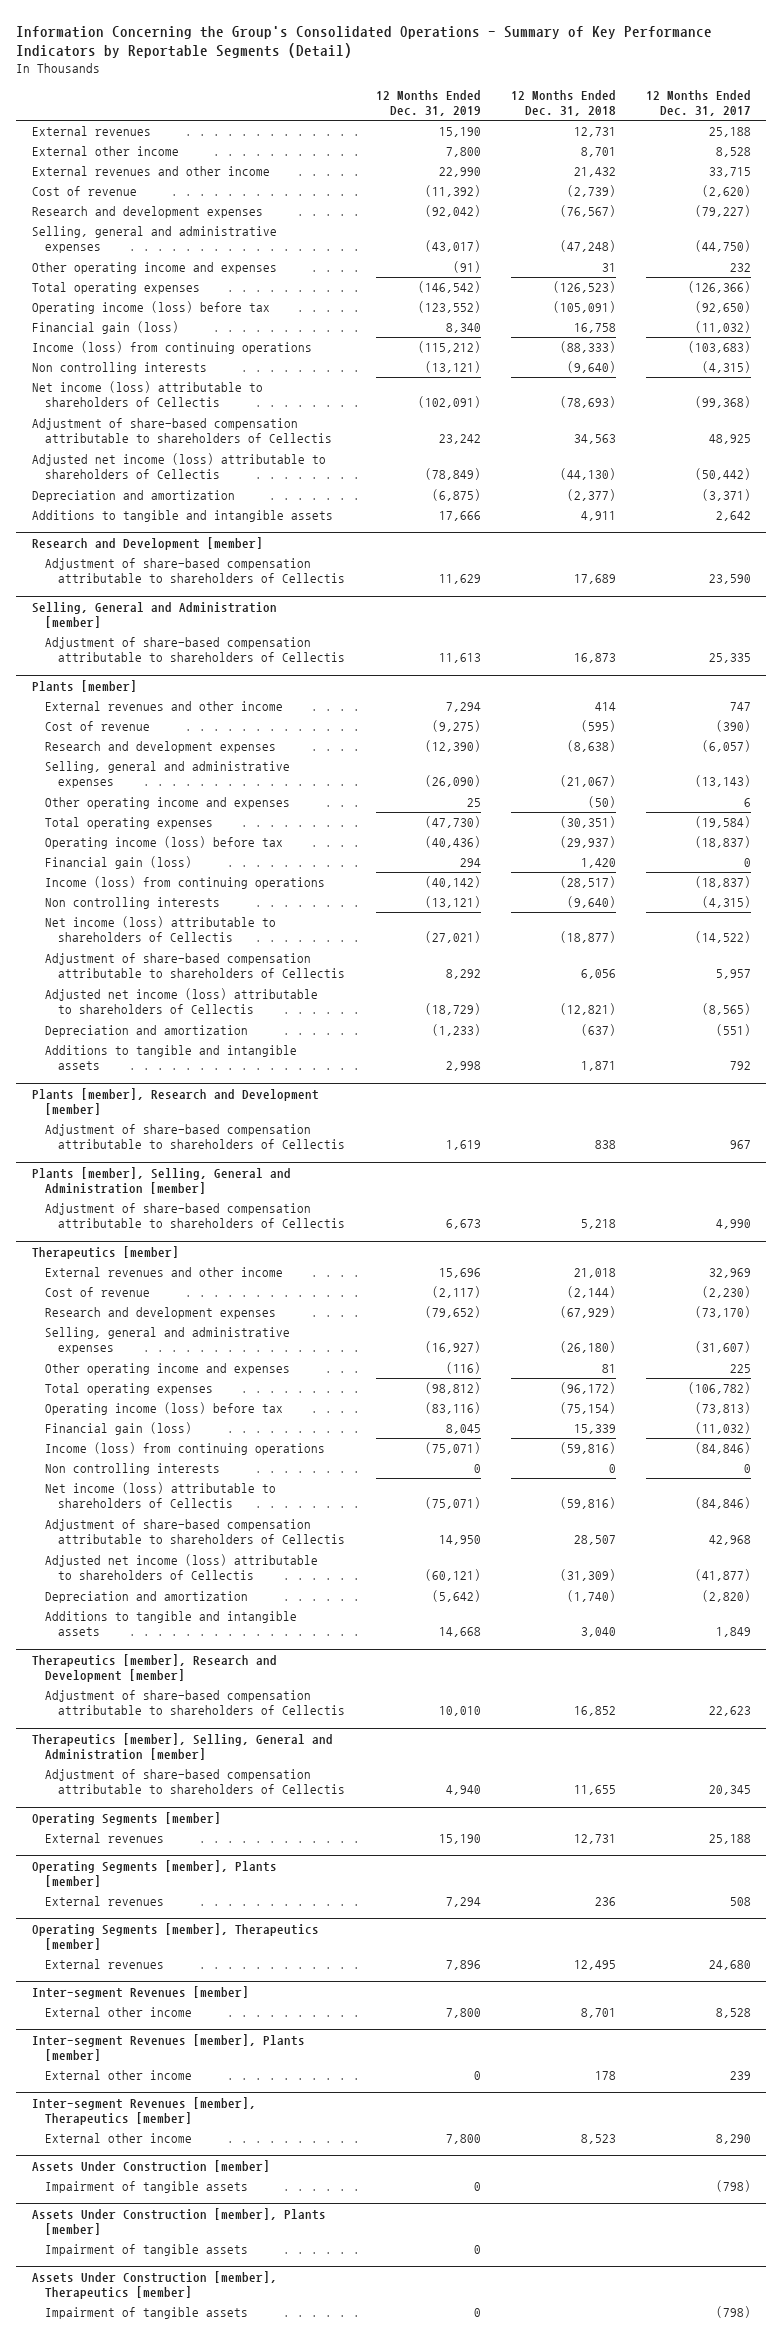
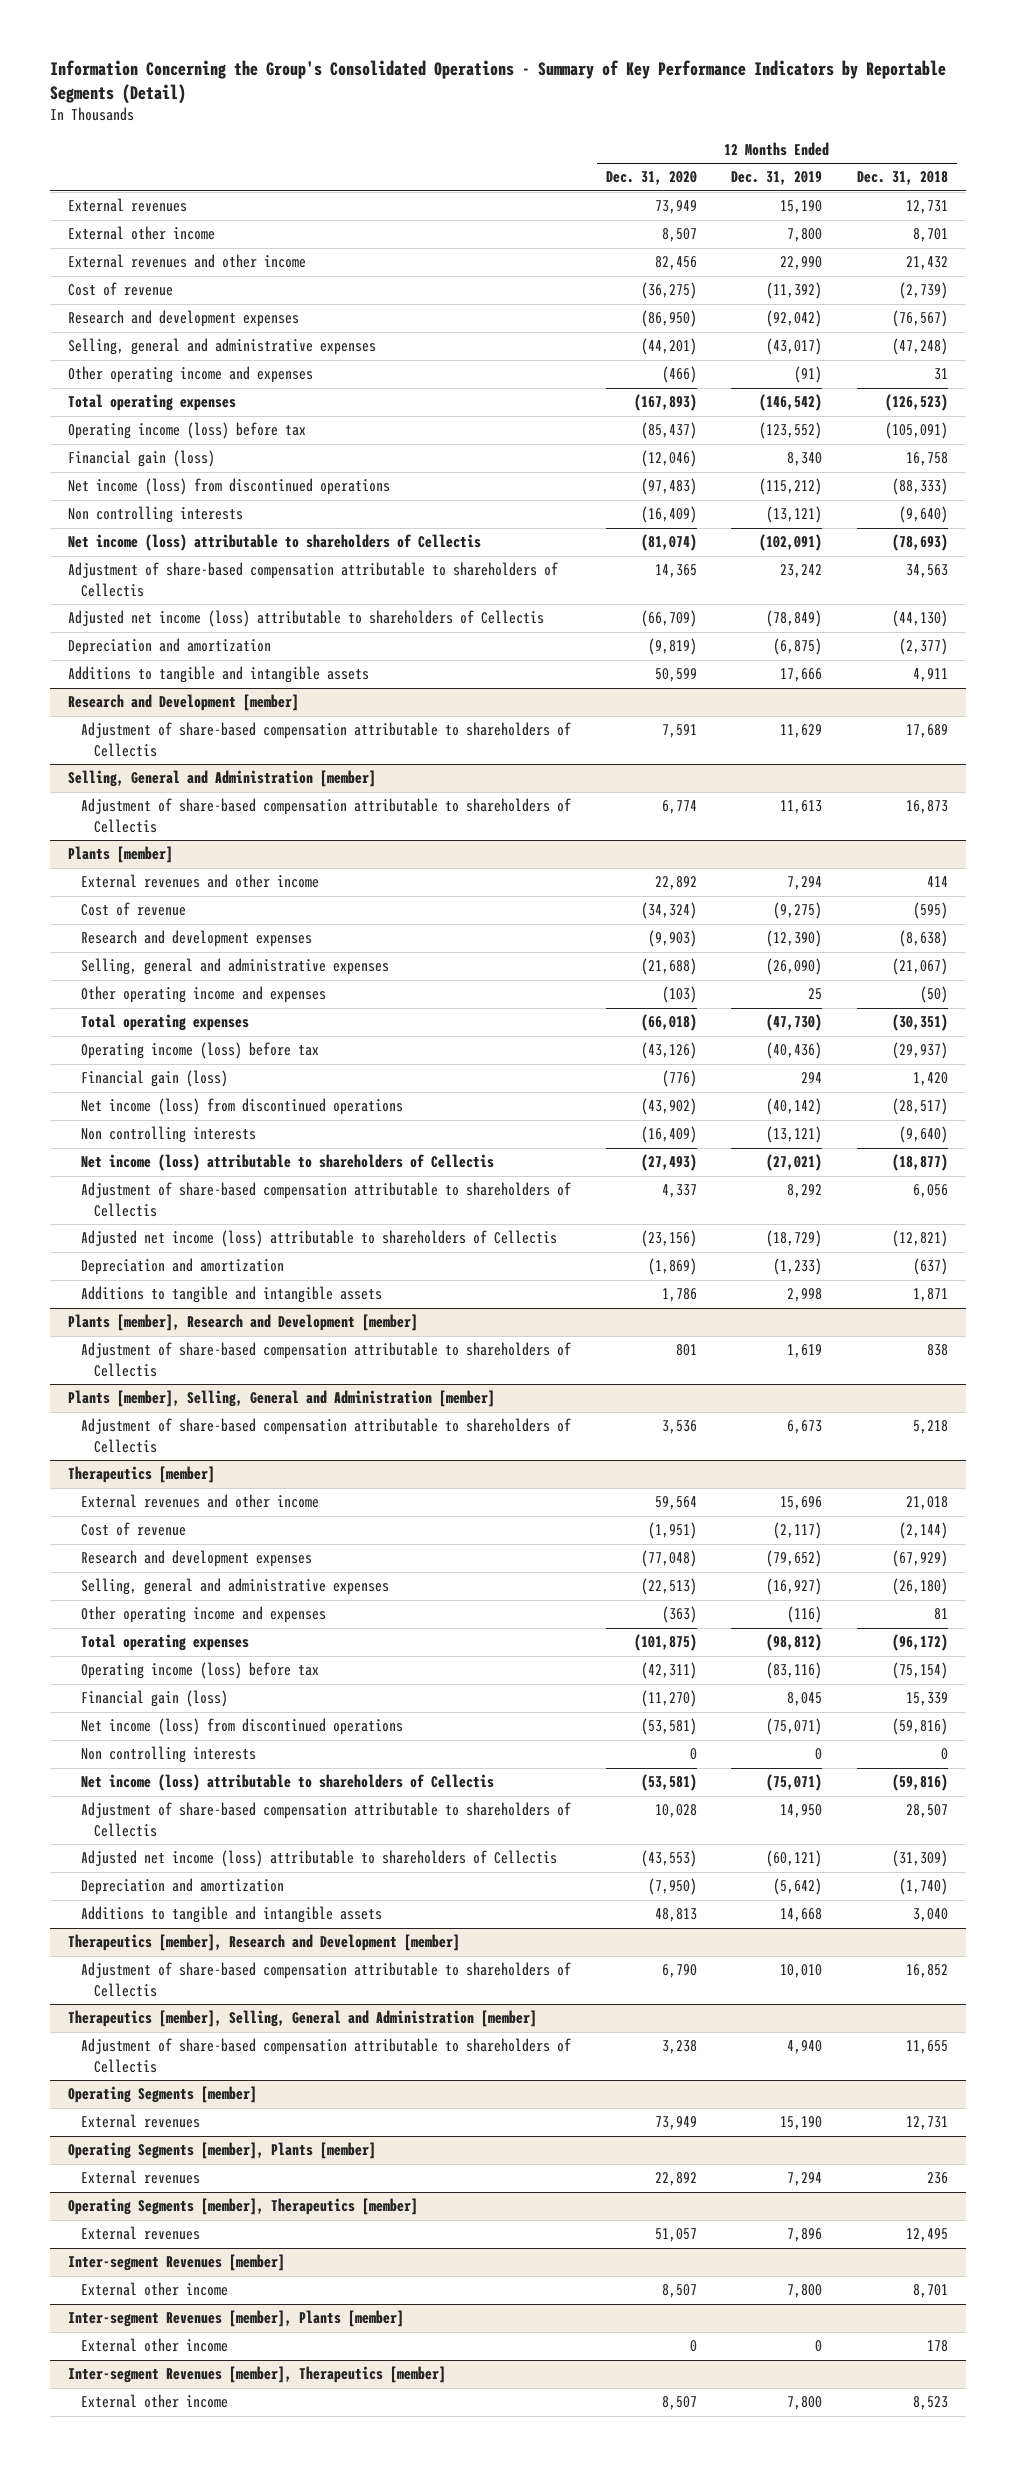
[646,89,752,116] 12 Months Ended Dec. 31, 2017 -> none
none -> [605,171,697,186] Dec. 31, 2020
[31,341,312,355] Income (loss) from continuing operations -> [67,478,390,496] Net income (loss) from discontinued operations
[44,876,325,890] Income (loss) from continuing operations -> [80,1098,403,1116] Net income (loss) from discontinued operations
[44,1442,325,1456] Income (loss) from continuing operations -> [80,1718,403,1736] Net income (loss) from discontinued operations
[31,2159,270,2172] Assets Under Construction [member] -> none
[44,2181,248,2194] Impairment of tangible assets -> none
[31,2207,326,2235] Assets Under Construction [member], Plants [member] -> none
[44,2244,248,2257] Impairment of tangible assets -> none
[31,2270,277,2299] Assets Under Construction [member], Therapeutics [member] -> none
[44,2307,248,2320] Impairment of tangible assets -> none

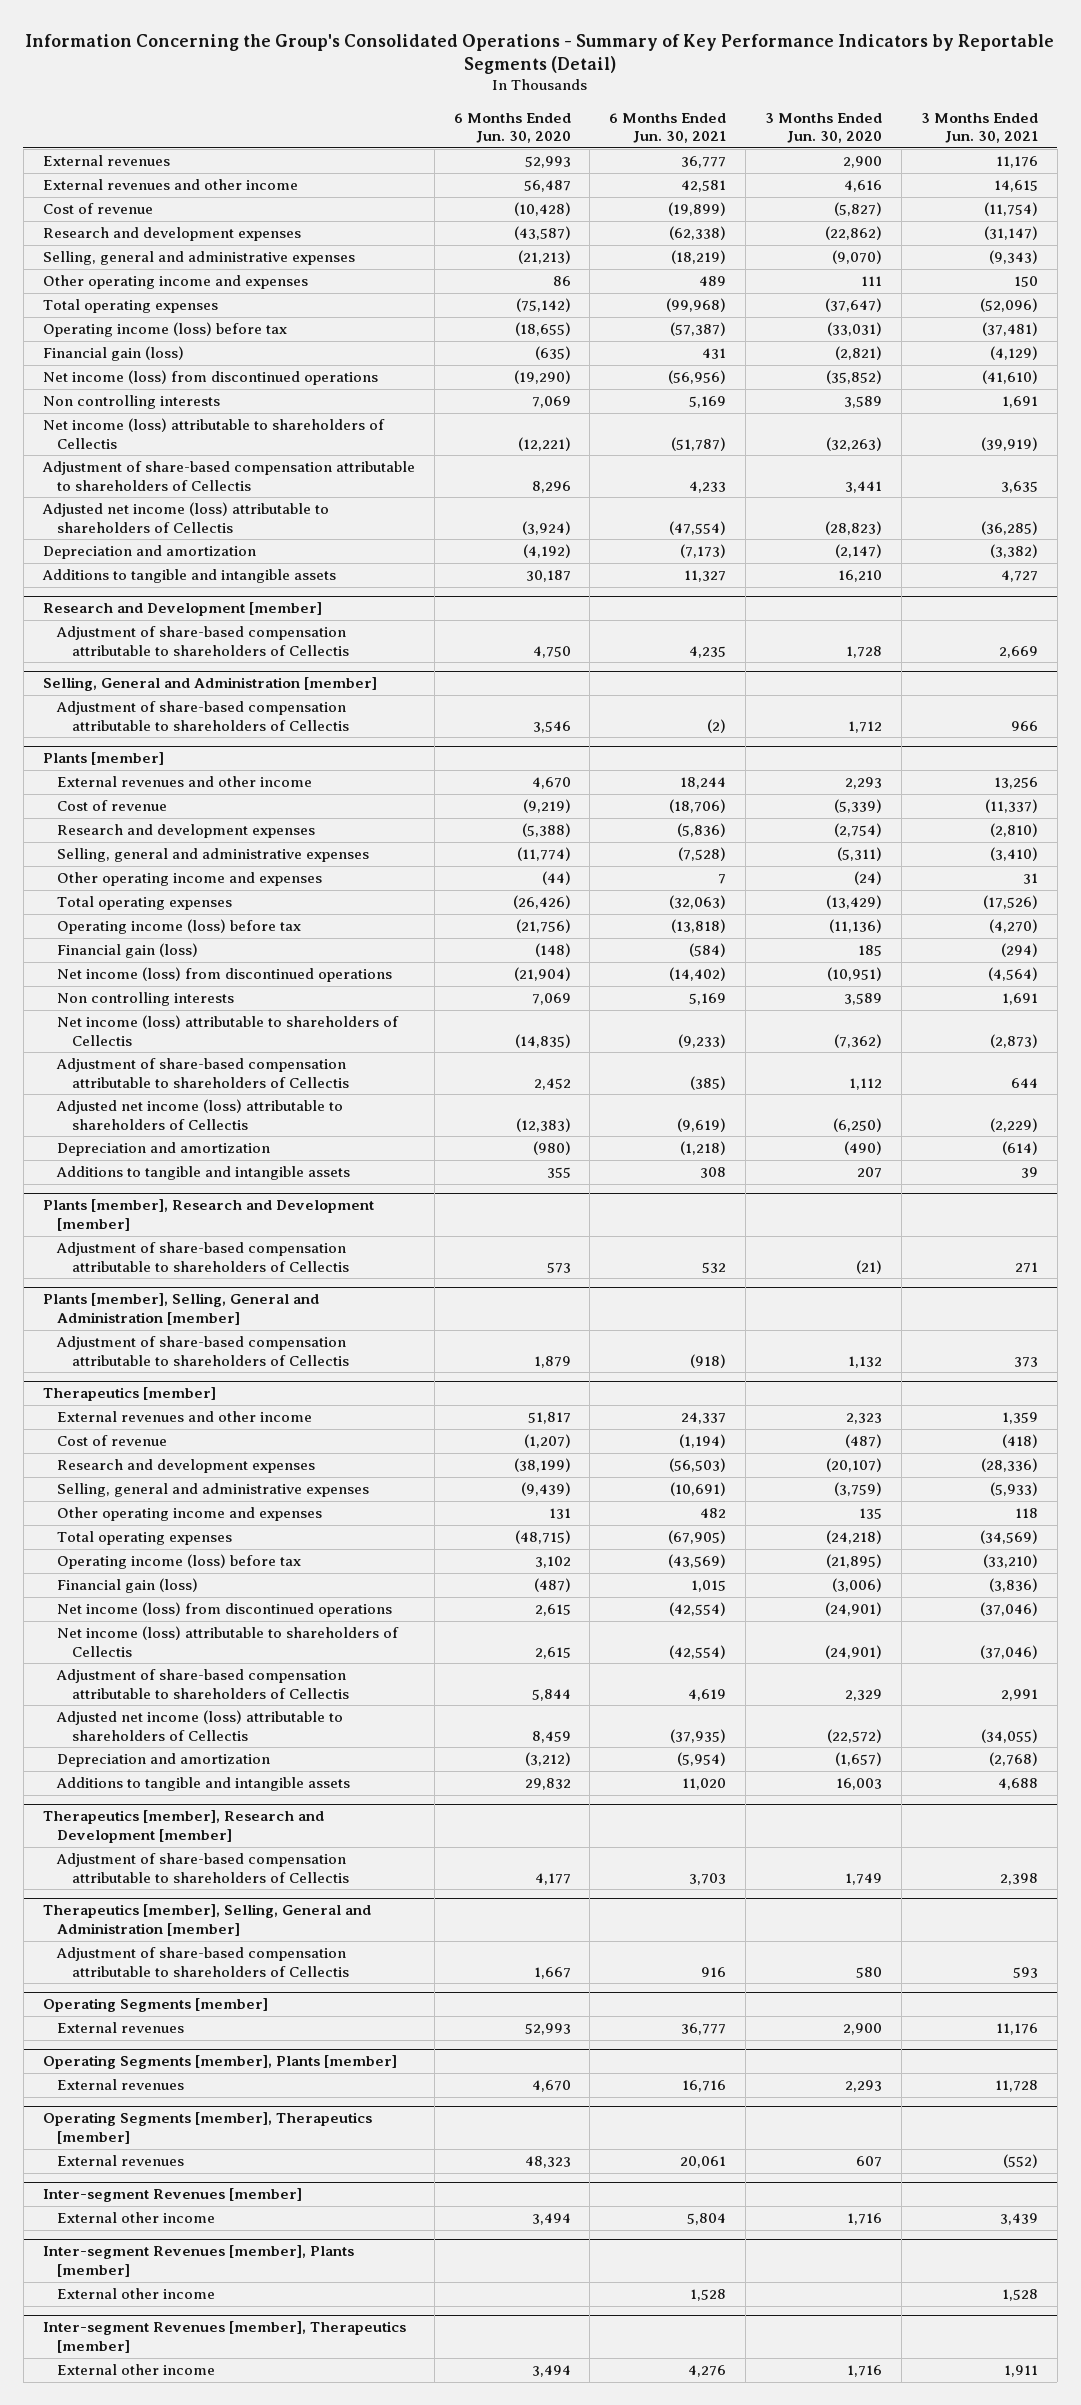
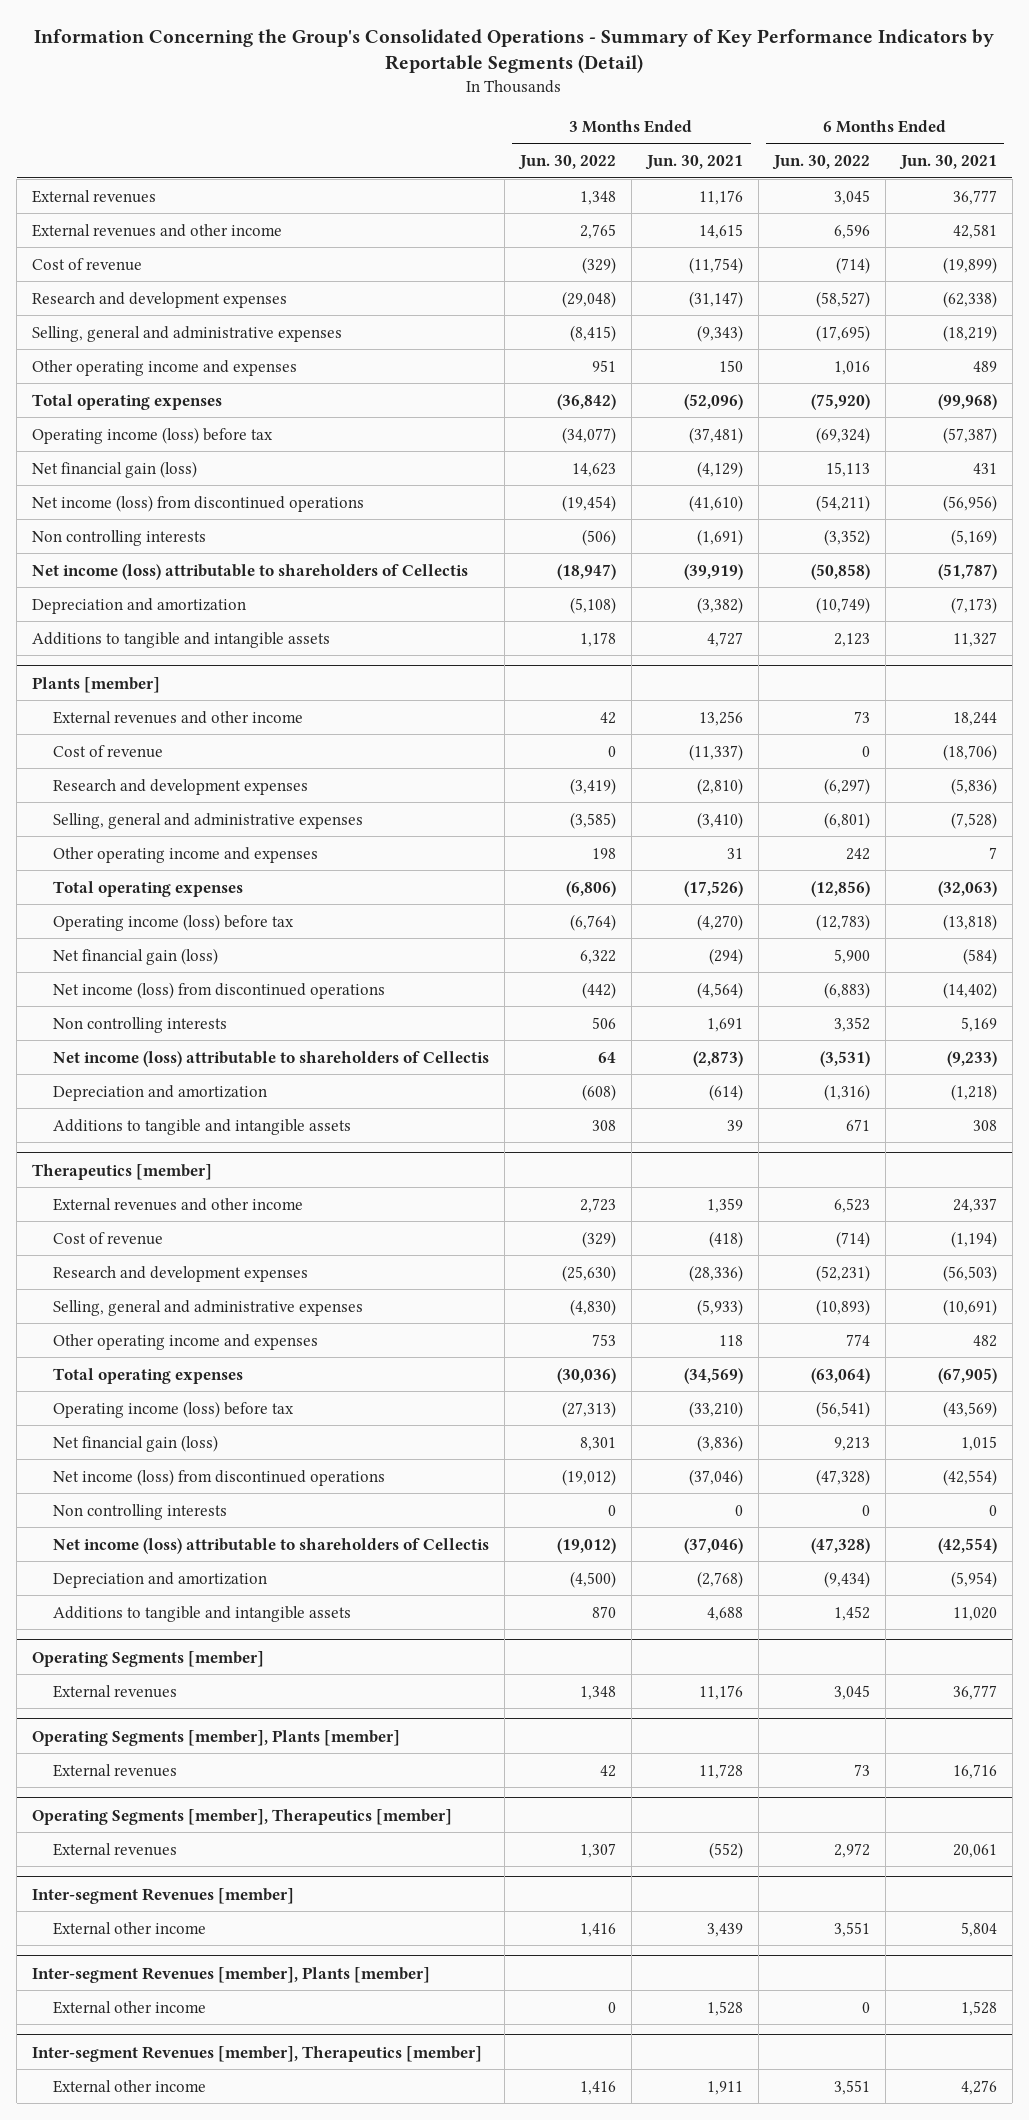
[453,112,571,144] 6 Months Ended Jun. 30, 2020 -> none
[765,112,883,144] 3 Months Ended Jun. 30, 2020 -> none
none -> [517,155,616,171] Jun. 30, 2022
none -> [771,155,870,171] Jun. 30, 2022
[42,346,184,362] Financial gain (loss) -> [31,460,197,478] Net financial gain (loss)
[689,396,727,409] 5,169 -> [950,528,997,546] (5,169)
[1001,396,1038,409] 1,691 -> [696,528,743,546] (1,691)
[41,461,415,491] Adjustment of share-based compensation attributable to shareholders of Cellectis -> none
[41,502,329,533] Adjusted net income (loss) attributable to shareholders of Cellectis -> none
[42,602,322,617] Research and Development [member] -> none
[56,626,349,656] Adjustment of share-based compensation attributable to shareholders of Cellectis -> none
[42,677,377,692] Selling, General and Administration [member] -> none
[56,701,349,731] Adjustment of share-based compensation attributable to shareholders of Cellectis -> none
[57,943,199,959] Financial gain (loss) -> [53,947,219,965] Net financial gain (loss)
[56,1058,349,1088] Adjustment of share-based compensation attributable to shareholders of Cellectis -> none
[56,1099,344,1130] Adjusted net income (loss) attributable to shareholders of Cellectis -> none
[42,1199,374,1231] Plants [member], Research and Development [member] -> none
[56,1242,349,1272] Adjustment of share-based compensation attributable to shareholders of Cellectis -> none
[42,1293,319,1325] Plants [member], Selling, General and Administration [member] -> none
[56,1336,349,1366] Adjustment of share-based compensation attributable to shareholders of Cellectis -> none
[57,1578,199,1594] Financial gain (loss) -> [53,1434,219,1452] Net financial gain (loss)
none -> [53,1503,228,1520] Non controlling interests
[56,1669,349,1699] Adjustment of share-based compensation attributable to shareholders of Cellectis -> none
[56,1710,344,1741] Adjusted net income (loss) attributable to shareholders of Cellectis -> none
[42,1810,324,1843] Therapeutics [member], Research and Development [member] -> none
[56,1853,349,1883] Adjustment of share-based compensation attributable to shareholders of Cellectis -> none
[42,1904,371,1936] Therapeutics [member], Selling, General and Administration [member] -> none
[56,1947,349,1977] Adjustment of share-based compensation attributable to shareholders of Cellectis -> none

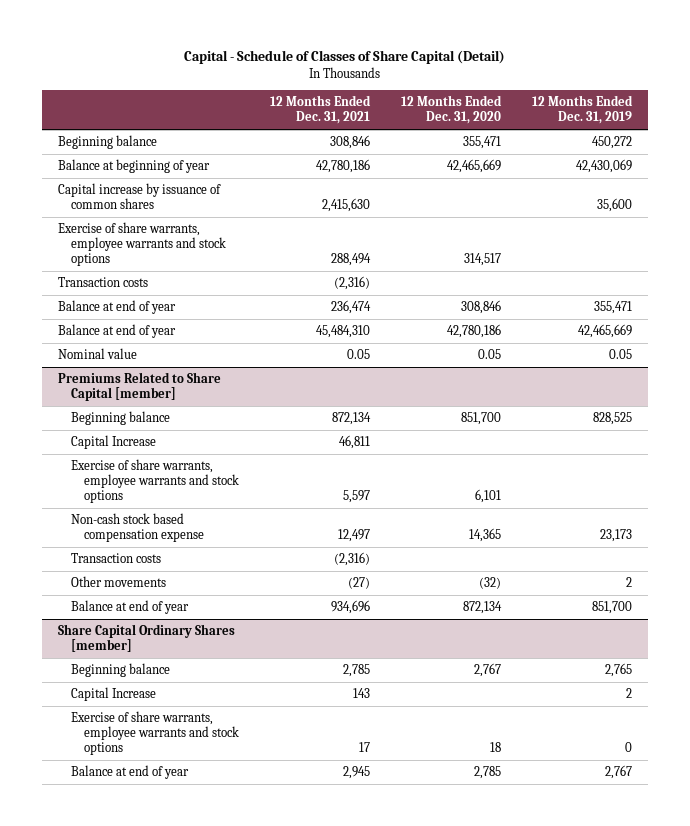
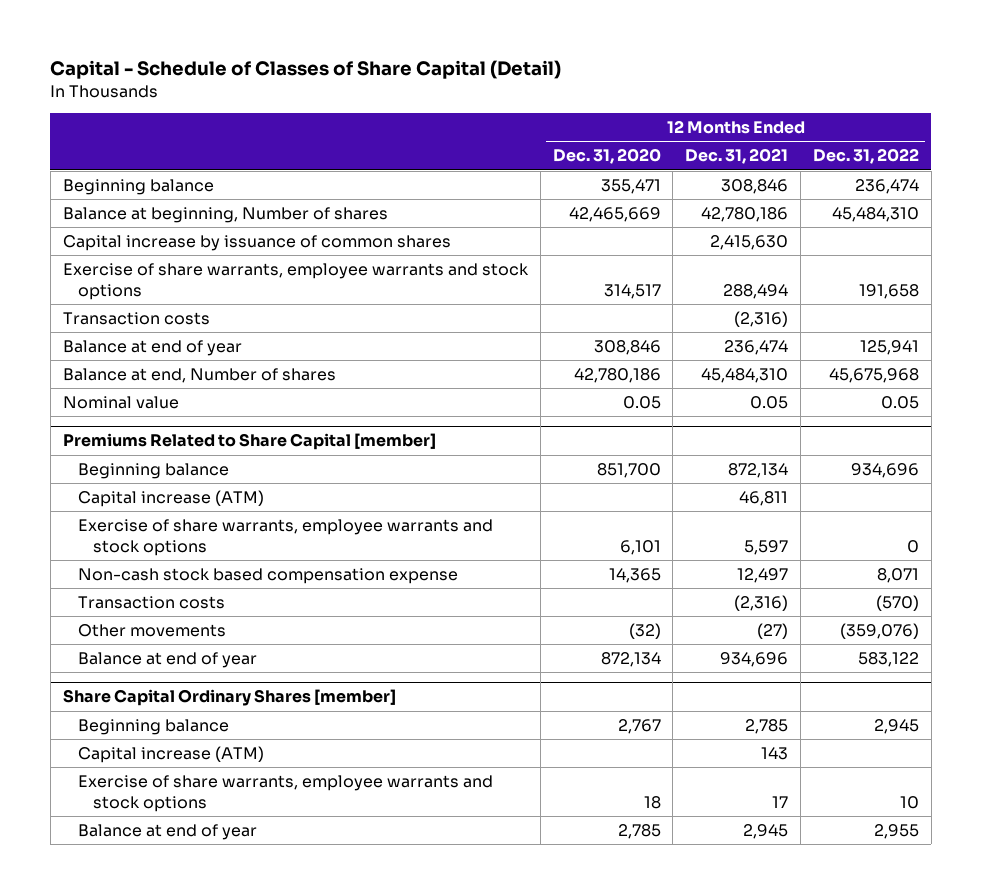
[532,95,634,125] 12 Months Ended Dec. 31, 2019 -> none
none -> [813,148,920,165] Dec. 31, 2022
[57,158,210,173] Balance at beginning of year -> [62,207,388,224] Balance at beginning, Number of shares
[57,323,176,338] Balance at end of year -> [62,368,336,384] Balance at end, Number of shares
[70,434,156,449] Capital Increase -> [78,490,265,508] Capital increase (ATM)
[70,686,156,701] Capital Increase -> [78,746,265,764] Capital increase (ATM)

